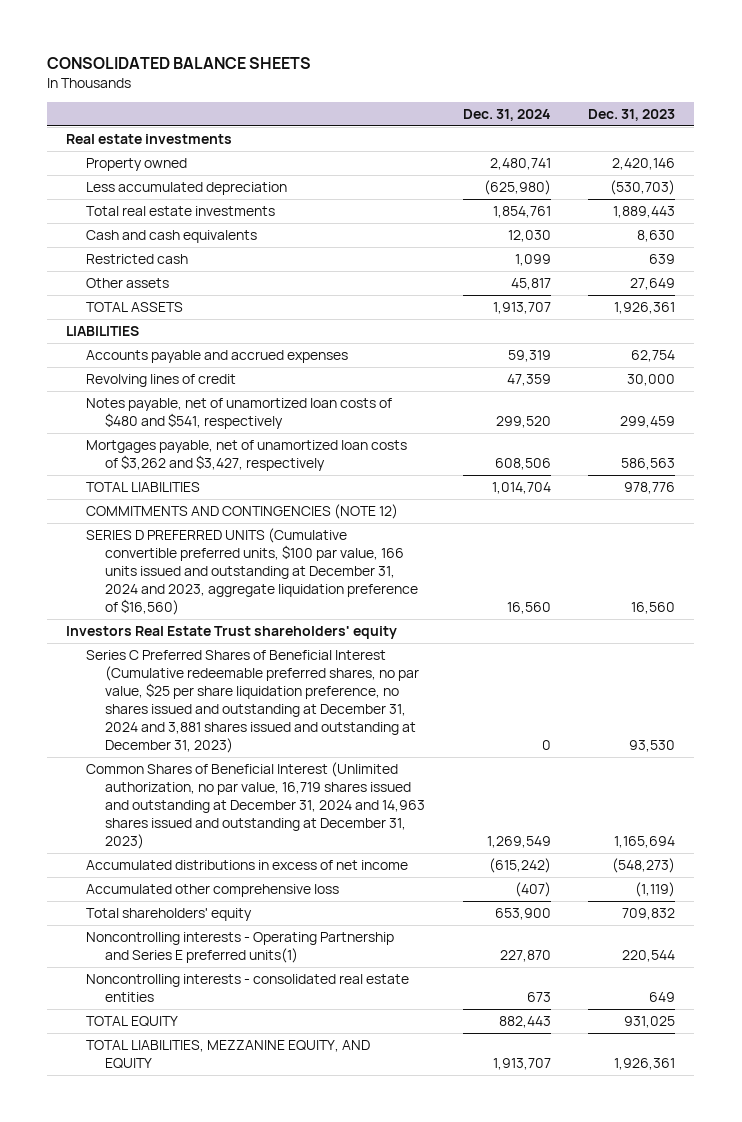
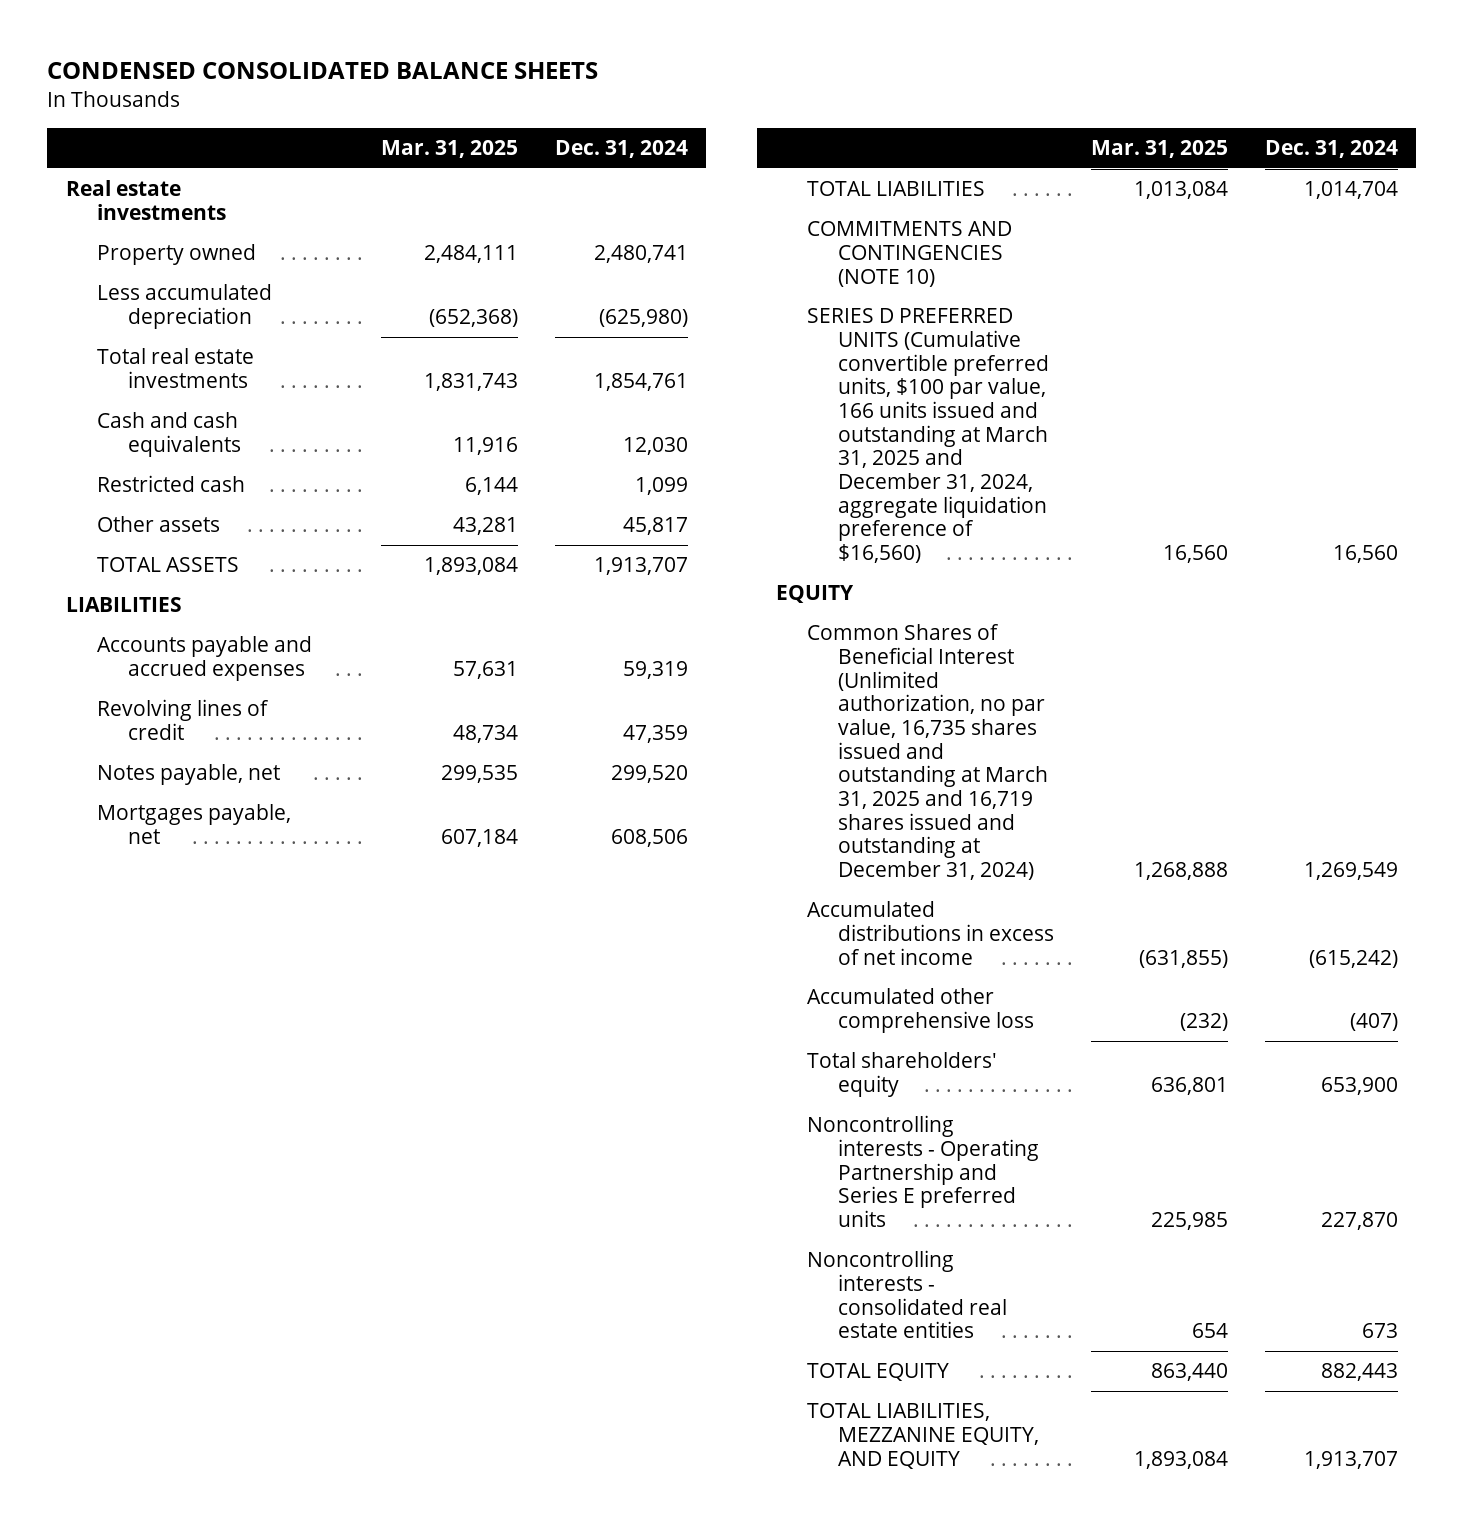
[47,57,312,70] CONSOLIDATED BALANCE SHEETS -> [47,62,599,80] CONDENSED CONSOLIDATED BALANCE SHEETS
[588,108,676,121] Dec. 31, 2023 -> none
none -> [381,139,519,158] Mar. 31, 2025
[85,397,392,430] Notes payable, net of unamortized loan costs of $480 and $541, respectively -> [97,764,281,786] Notes payable, net
[85,439,407,472] Mortgages payable, net of unamortized loan costs of $3,262 and $3,427, respectively -> [97,804,292,844] Mortgages payable, net
[66,625,398,639] Investors Real Estate Trust shareholders' equity -> none
[85,649,419,754] Series C Preferred Shares of Beneficial Interest (Cumulative redeemable preferred shares, no par value, $25 per share liquidation preference, no shares issued and outstanding at December 31, 2024 and 3,881 shares issued and outstanding at December 31, 2023) -> none
[85,503,398,519] COMMITMENTS AND CONTINGENCIES (NOTE 12) -> [806,221,1012,287] COMMITMENTS AND CONTINGENCIES (NOTE 10)
[85,527,418,616] SERIES D PREFERRED UNITS (Cumulative convertible preferred units, $100 par value, 166 units issued and outstanding at December 31, 2024 and 2023, aggregate liquidation preference of $16,560) -> [806,308,1050,564] SERIES D PREFERRED UNITS (Cumulative convertible preferred units, $100 par value, 166 units issued and outstanding at March 31, 2025 and December 31, 2024, aggregate liquidation preference of $16,560)
none -> [775,585,854,604] EQUITY
[85,761,425,850] Common Shares of Beneficial Interest (Unlimited authorization, no par value, 16,719 shares issued and outstanding at December 31, 2024 and 14,963 shares issued and outstanding at December 31, 2023) -> [806,624,1049,881] Common Shares of Beneficial Interest (Unlimited authorization, no par value, 16,735 shares issued and outstanding at March 31, 2025 and 16,719 shares issued and outstanding at December 31, 2024)
[85,931,394,964] Noncontrolling interests - Operating Partnership and Series E preferred units(1) -> [806,1115,1040,1228] Noncontrolling interests - Operating Partnership and Series E preferred units

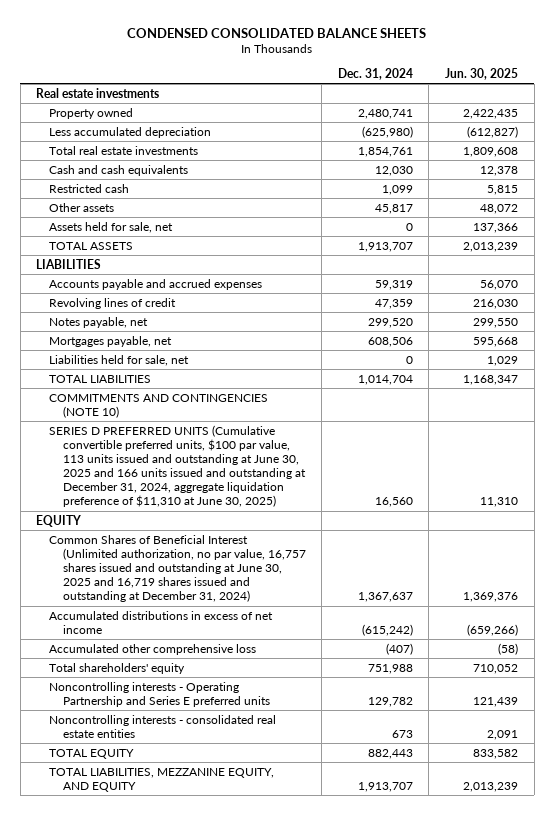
[381,139,519,158] Mar. 31, 2025 -> none
none -> [444,67,518,80] Jun. 30, 2025
none -> [49,221,174,233] Assets held for sale, net
none -> [49,354,190,366] Liabilities held for sale, net
[806,308,1050,564] SERIES D PREFERRED UNITS (Cumulative convertible preferred units, $100 par value, 166 units issued and outstanding at March 31, 2025 and December 31, 2024, aggregate liquidation preference of $16,560) -> [49,424,306,508] SERIES D PREFERRED UNITS (Cumulative convertible preferred units, $100 par value, 113 units issued and outstanding at June 30, 2025 and 166 units issued and outstanding at December 31, 2024, aggregate liquidation preference of $11,310 at June 30, 2025)
[806,624,1049,881] Common Shares of Beneficial Interest (Unlimited authorization, no par value, 16,735 shares issued and outstanding at March 31, 2025 and 16,719 shares issued and outstanding at December 31, 2024) -> [49,534,306,603] Common Shares of Beneficial Interest (Unlimited authorization, no par value, 16,757 shares issued and outstanding at June 30, 2025 and 16,719 shares issued and outstanding at December 31, 2024)
[1303,862,1398,881] 1,269,549 -> [357,592,413,603] 1,367,637
[1320,1076,1398,1095] 653,900 -> [367,663,413,674] 751,988
[1320,1212,1398,1231] 227,870 -> [367,696,413,707] 129,782

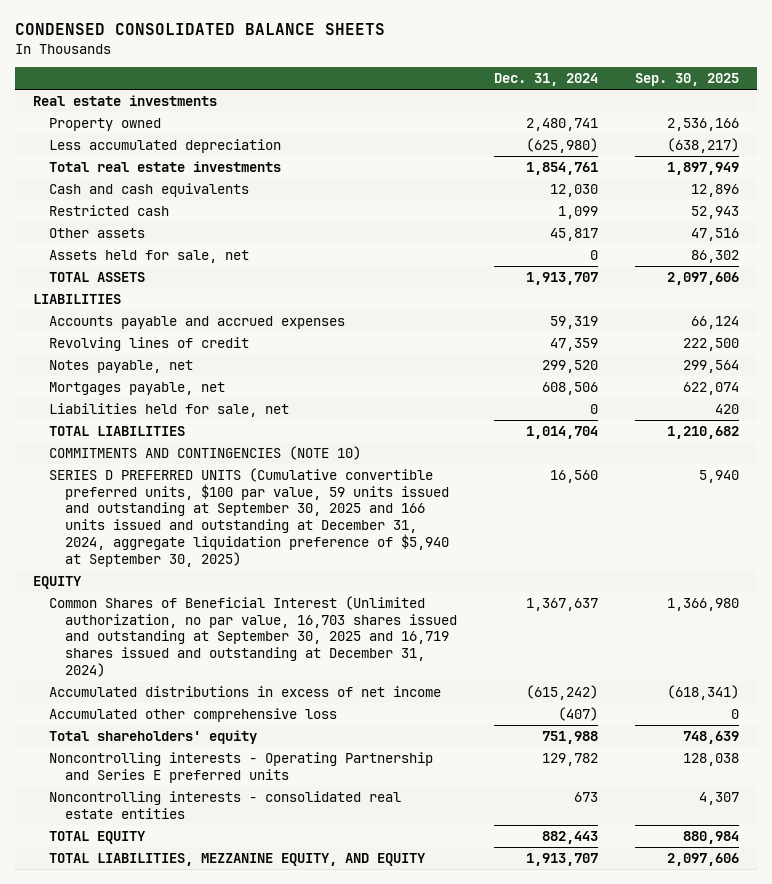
[444,67,518,80] Jun. 30, 2025 -> none
none -> [634,73,739,87] Sep. 30, 2025
[49,424,306,508] SERIES D PREFERRED UNITS (Cumulative convertible preferred units, $100 par value, 113 units issued and outstanding at June 30, 2025 and 166 units issued and outstanding at December 31, 2024, aggregate liquidation preference of $11,310 at June 30, 2025) -> [49,468,450,567] SERIES D PREFERRED UNITS (Cumulative convertible preferred units, $100 par value, 59 units issued and outstanding at September 30, 2025 and 166 units issued and outstanding at December 31, 2024, aggregate liquidation preference of $5,940 at September 30, 2025)
[49,534,306,603] Common Shares of Beneficial Interest (Unlimited authorization, no par value, 16,757 shares issued and outstanding at June 30, 2025 and 16,719 shares issued and outstanding at December 31, 2024) -> [49,596,458,677] Common Shares of Beneficial Interest (Unlimited authorization, no par value, 16,703 shares issued and outstanding at September 30, 2025 and 16,719 shares issued and outstanding at December 31, 2024)

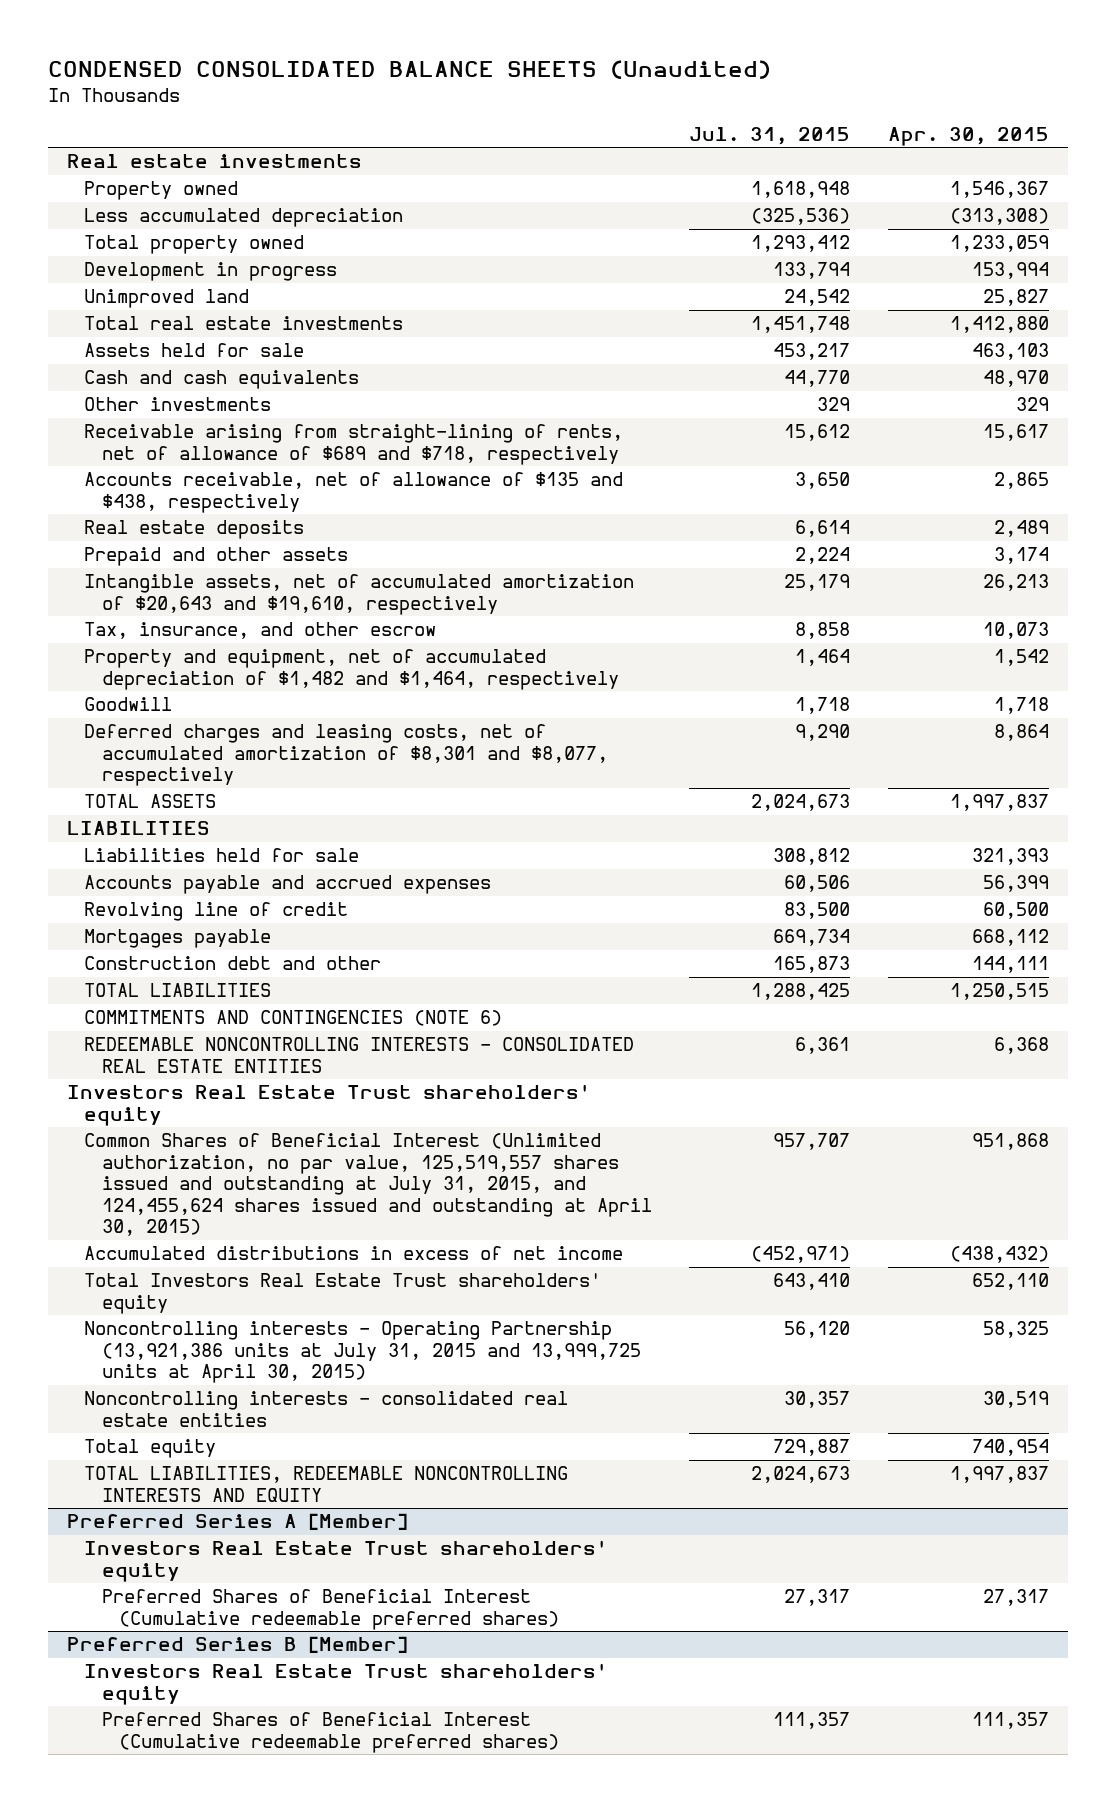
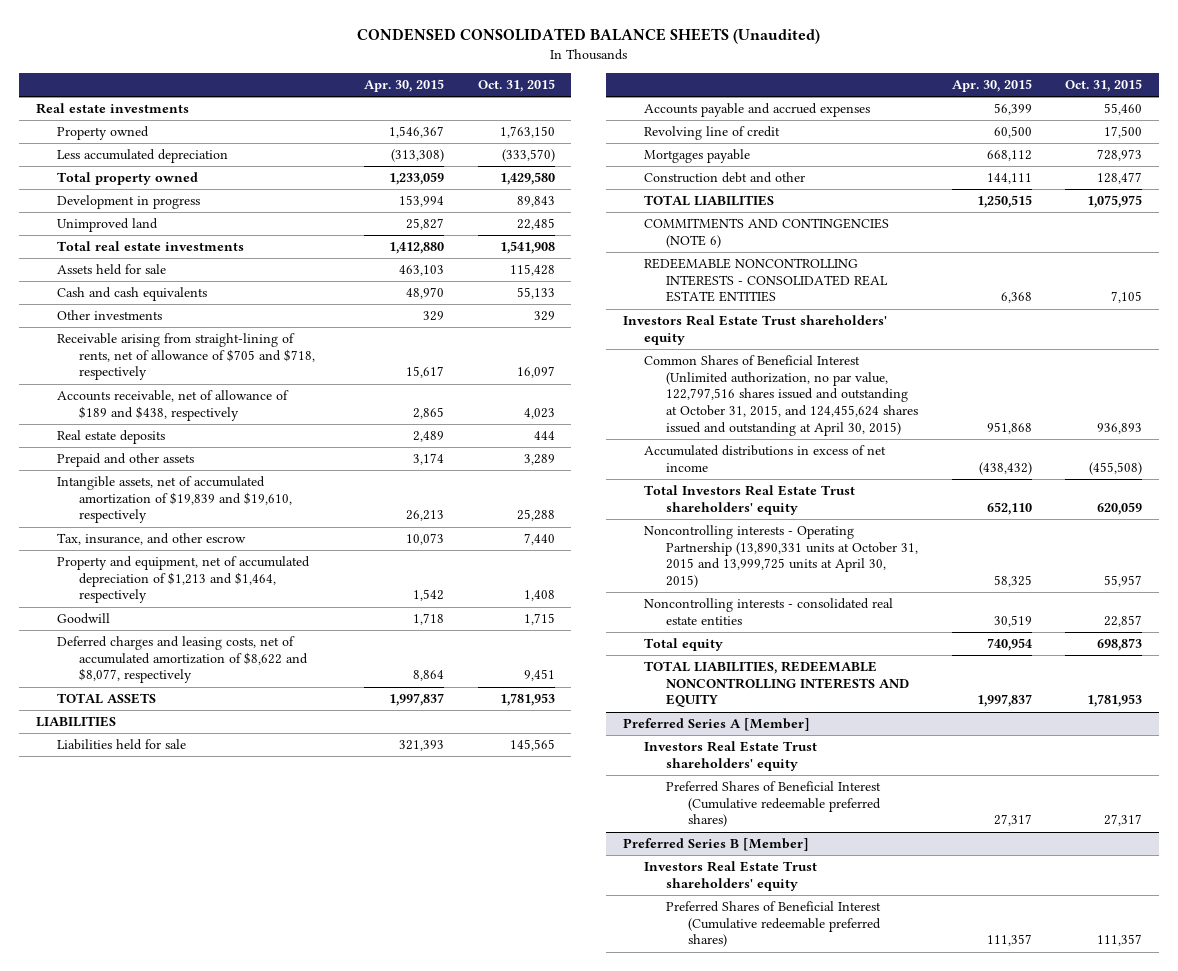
[689,127,851,146] Jul. 31, 2015 -> none
none -> [477,79,555,93] Oct. 31, 2015
[84,424,624,465] Receivable arising from straight-lining of rents, net of allowance of $689 and $718, respectively -> [57,333,316,381] Receivable arising from straight-lining of rents, net of allowance of $705 and $718, respectively
[84,472,624,513] Accounts receivable, net of allowance of $135 and $438, respectively -> [57,390,290,421] Accounts receivable, net of allowance of $189 and $438, respectively
[84,574,635,615] Intangible assets, net of accumulated amortization of $20,643 and $19,610, respectively -> [57,476,293,524] Intangible assets, net of accumulated amortization of $19,839 and $19,610, respectively
[84,649,619,690] Property and equipment, net of accumulated depreciation of $1,482 and $1,464, respectively -> [57,556,311,604] Property and equipment, net of accumulated depreciation of $1,213 and $1,464, respectively
[84,724,608,787] Deferred charges and leasing costs, net of accumulated amortization of $8,301 and $8,077, respectively -> [57,636,309,684] Deferred charges and leasing costs, net of accumulated amortization of $8,622 and $8,077, respectively
[84,1133,652,1237] Common Shares of Beneficial Interest (Unlimited authorization, no par value, 125,519,557 shares issued and outstanding at July 31, 2015, and 124,455,624 shares issued and outstanding at April 30, 2015) -> [644,355,919,436] Common Shares of Beneficial Interest (Unlimited authorization, no par value, 122,797,516 shares issued and outstanding at October 31, 2015, and 124,455,624 shares issued and outstanding at April 30, 2015)
[84,1321,641,1384] Noncontrolling interests - Operating Partnership (13,921,386 units at July 31, 2015 and 13,999,725 units at April 30, 2015) -> [644,525,919,589] Noncontrolling interests - Operating Partnership (13,890,331 units at October 31, 2015 and 13,999,725 units at April 30, 2015)

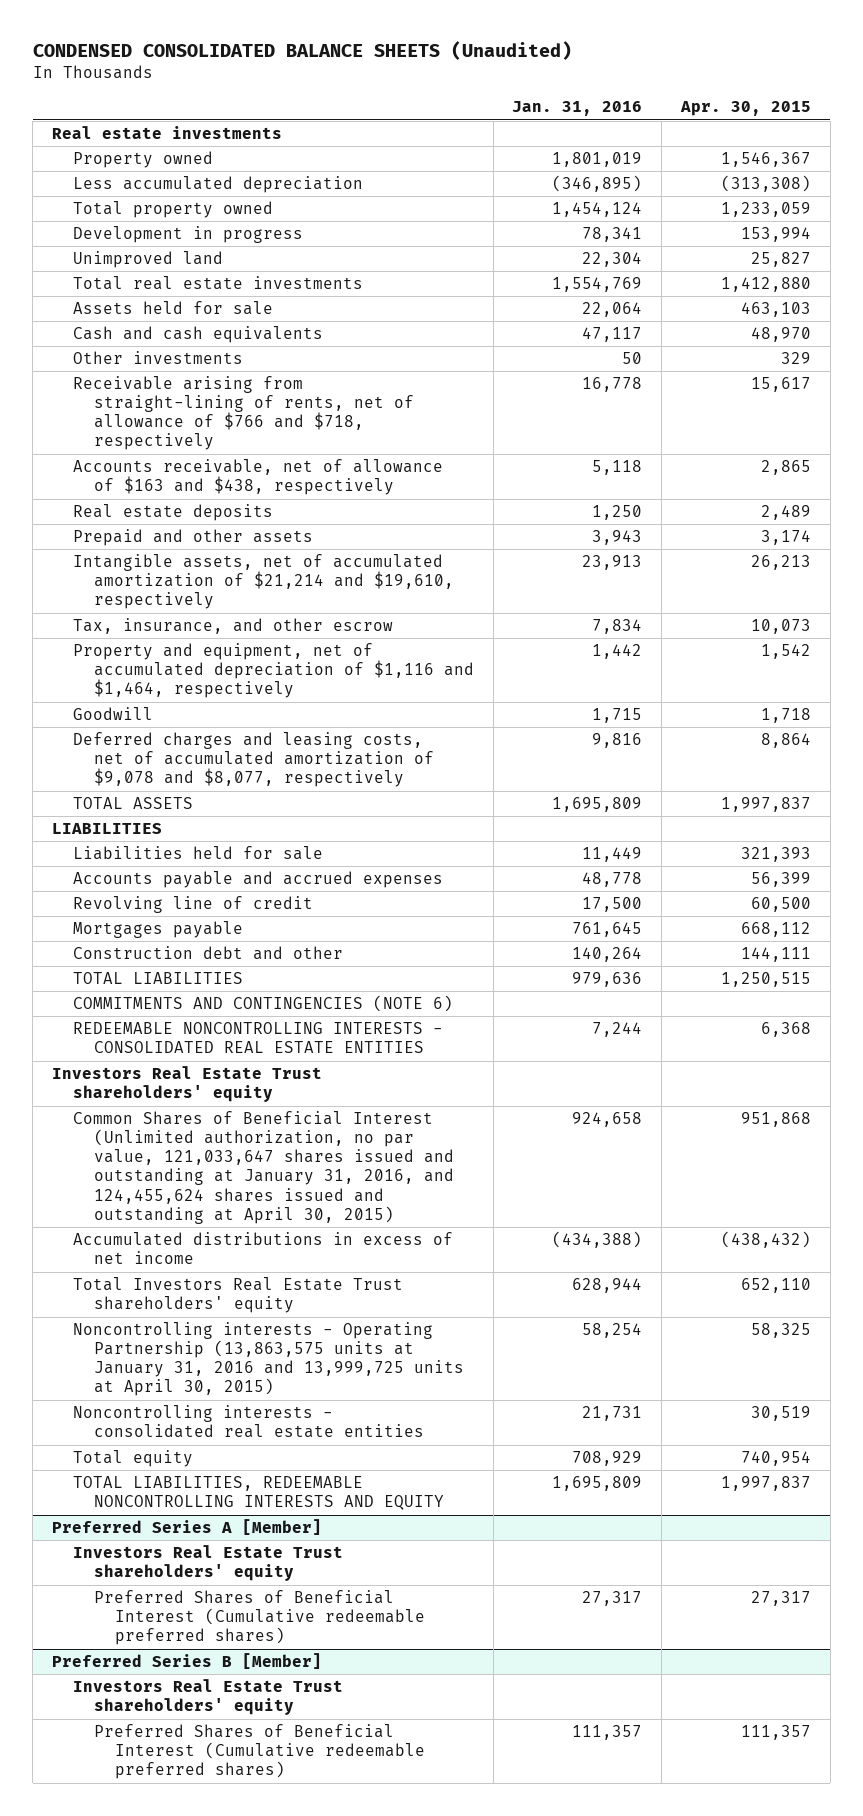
[477,79,555,93] Oct. 31, 2015 -> none
none -> [512,101,643,117] Jan. 31, 2016
[57,333,316,381] Receivable arising from straight-lining of rents, net of allowance of $705 and $718, respectively -> [72,376,414,451] Receivable arising from straight-lining of rents, net of allowance of $766 and $718, respectively
[57,390,290,421] Accounts receivable, net of allowance of $189 and $438, respectively -> [72,459,443,496] Accounts receivable, net of allowance of $163 and $438, respectively
[57,476,293,524] Intangible assets, net of accumulated amortization of $19,839 and $19,610, respectively -> [72,554,454,610] Intangible assets, net of accumulated amortization of $21,214 and $19,610, respectively
[57,556,311,604] Property and equipment, net of accumulated depreciation of $1,213 and $1,464, respectively -> [72,643,474,699] Property and equipment, net of accumulated depreciation of $1,116 and $1,464, respectively
[57,636,309,684] Deferred charges and leasing costs, net of accumulated amortization of $8,622 and $8,077, respectively -> [72,732,434,788] Deferred charges and leasing costs, net of accumulated amortization of $9,078 and $8,077, respectively
[644,355,919,436] Common Shares of Beneficial Interest (Unlimited authorization, no par value, 122,797,516 shares issued and outstanding at October 31, 2015, and 124,455,624 shares issued and outstanding at April 30, 2015) -> [72,1111,454,1224] Common Shares of Beneficial Interest (Unlimited authorization, no par value, 121,033,647 shares issued and outstanding at January 31, 2016, and 124,455,624 shares issued and outstanding at April 30, 2015)
[644,525,919,589] Noncontrolling interests - Operating Partnership (13,890,331 units at October 31, 2015 and 13,999,725 units at April 30, 2015) -> [72,1322,464,1397] Noncontrolling interests - Operating Partnership (13,863,575 units at January 31, 2016 and 13,999,725 units at April 30, 2015)

